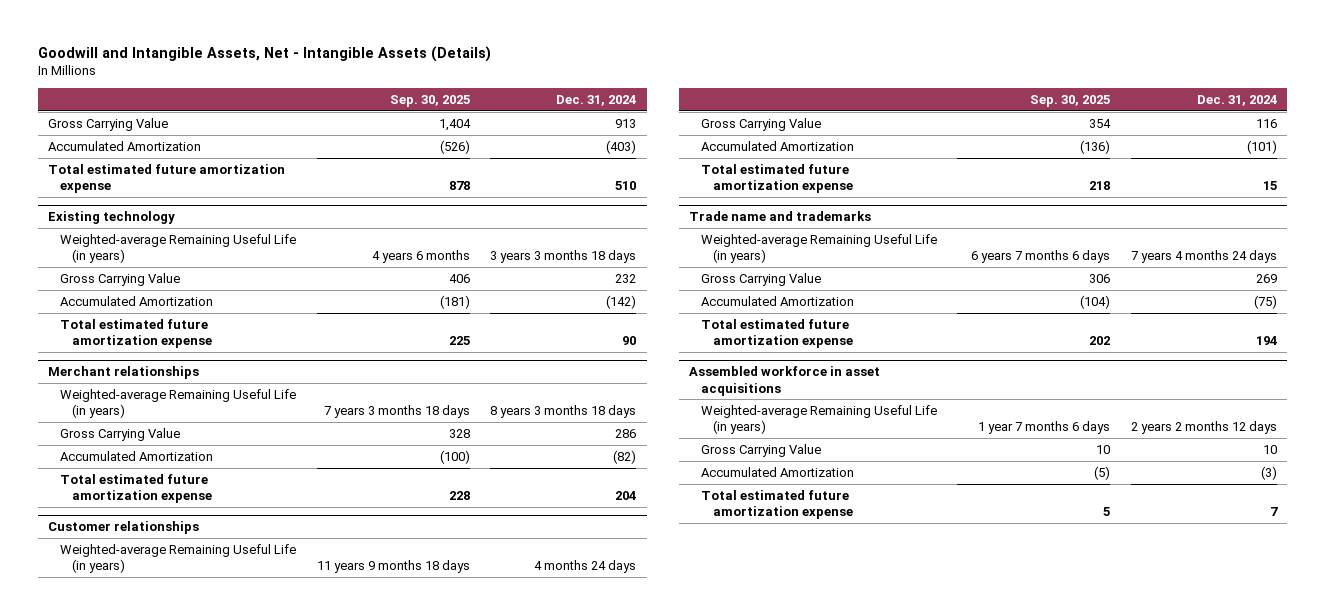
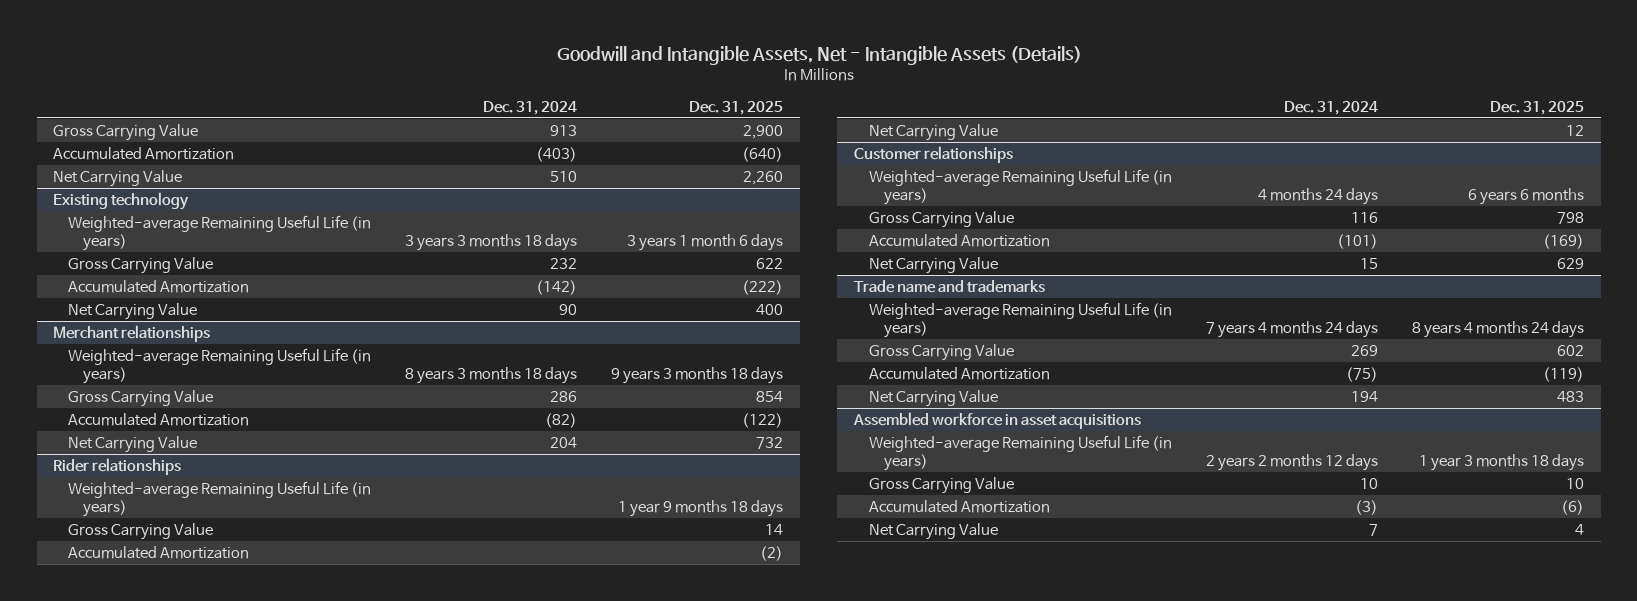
[389,94,470,107] Sep. 30, 2025 -> none
none -> [688,101,783,116] Dec. 31, 2025
[48,163,286,194] Total estimated future amortization expense -> [53,169,183,187] Net Carrying Value
[60,318,212,349] Total estimated future amortization expense -> [68,302,198,320] Net Carrying Value
[60,473,212,504] Total estimated future amortization expense -> [68,435,198,453] Net Carrying Value
none -> [53,457,182,475] Rider relationships
none -> [68,480,372,517] Weighted-average Remaining Useful Life (in years)
none -> [68,522,214,540] Gross Carrying Value
none -> [68,545,250,559] Accumulated Amortization
none -> [869,123,999,141] Net Carrying Value
[700,163,853,194] Total estimated future amortization expense -> [869,256,999,274] Net Carrying Value
[700,318,853,349] Total estimated future amortization expense -> [869,389,999,407] Net Carrying Value
[700,489,853,520] Total estimated future amortization expense -> [869,522,999,540] Net Carrying Value

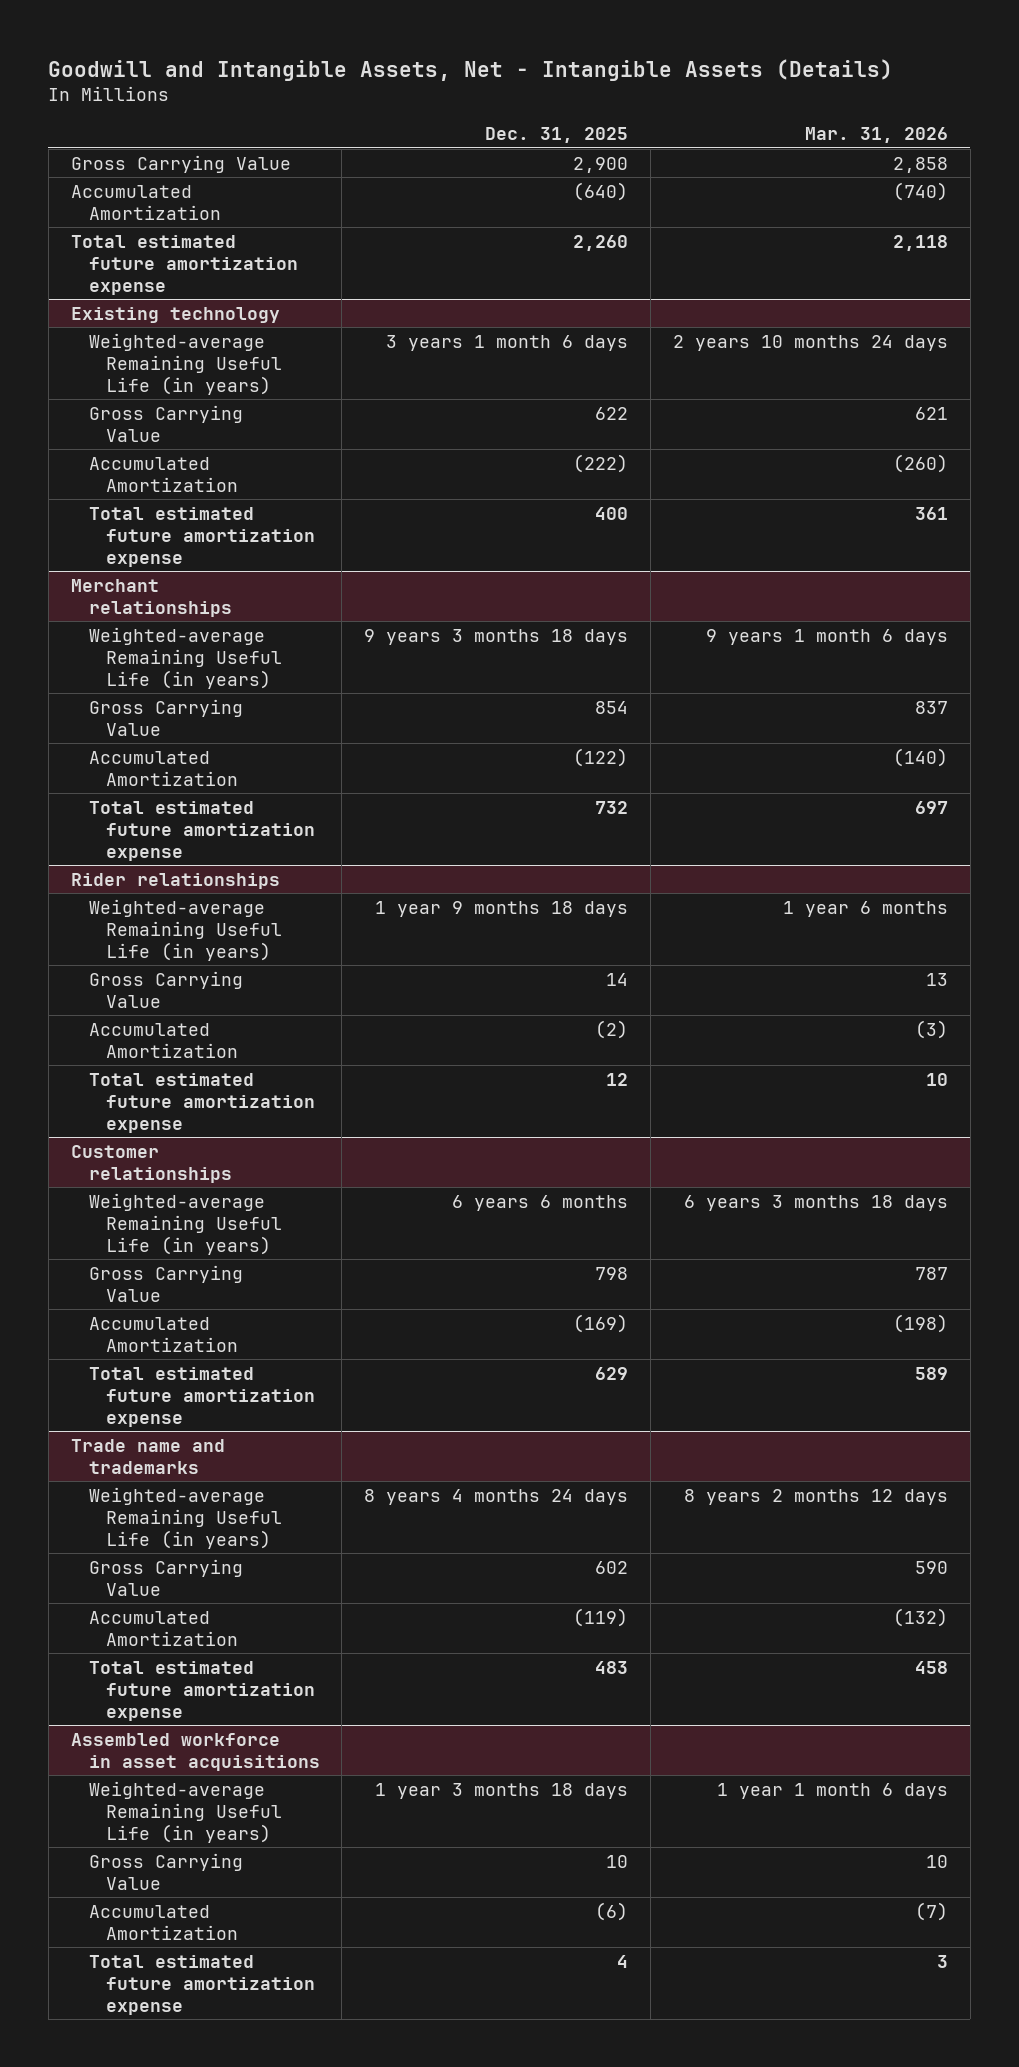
[483,101,578,116] Dec. 31, 2024 -> none
none -> [804,127,948,144] Mar. 31, 2026
[53,169,183,187] Net Carrying Value -> [70,234,298,295] Total estimated future amortization expense
[68,302,198,320] Net Carrying Value -> [88,506,316,567] Total estimated future amortization expense
[68,435,198,453] Net Carrying Value -> [88,800,316,861] Total estimated future amortization expense
[869,123,999,141] Net Carrying Value -> [88,1072,316,1133] Total estimated future amortization expense
[869,256,999,274] Net Carrying Value -> [88,1366,316,1427] Total estimated future amortization expense
[869,389,999,407] Net Carrying Value -> [88,1660,316,1721] Total estimated future amortization expense
[869,522,999,540] Net Carrying Value -> [88,1954,316,2015] Total estimated future amortization expense

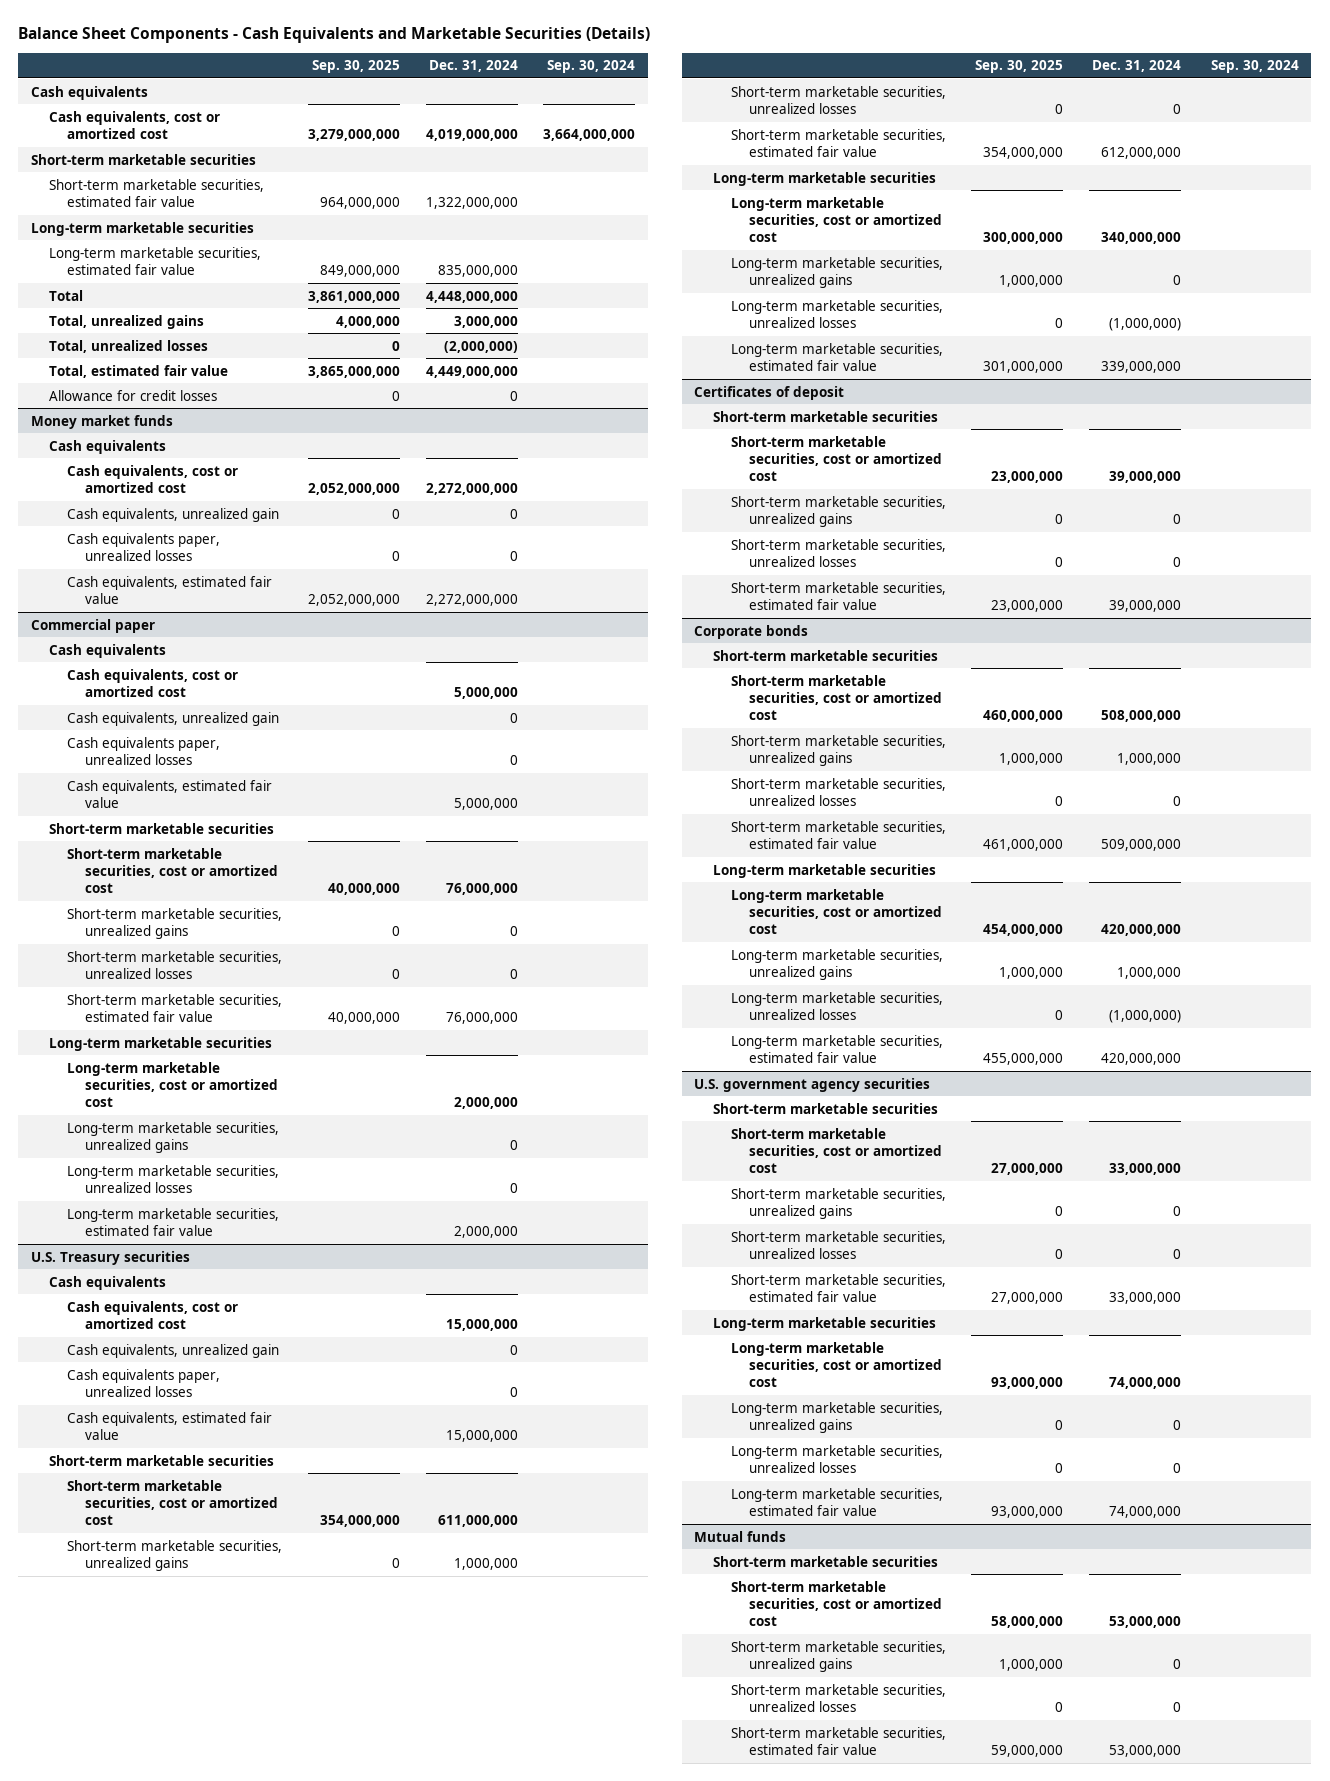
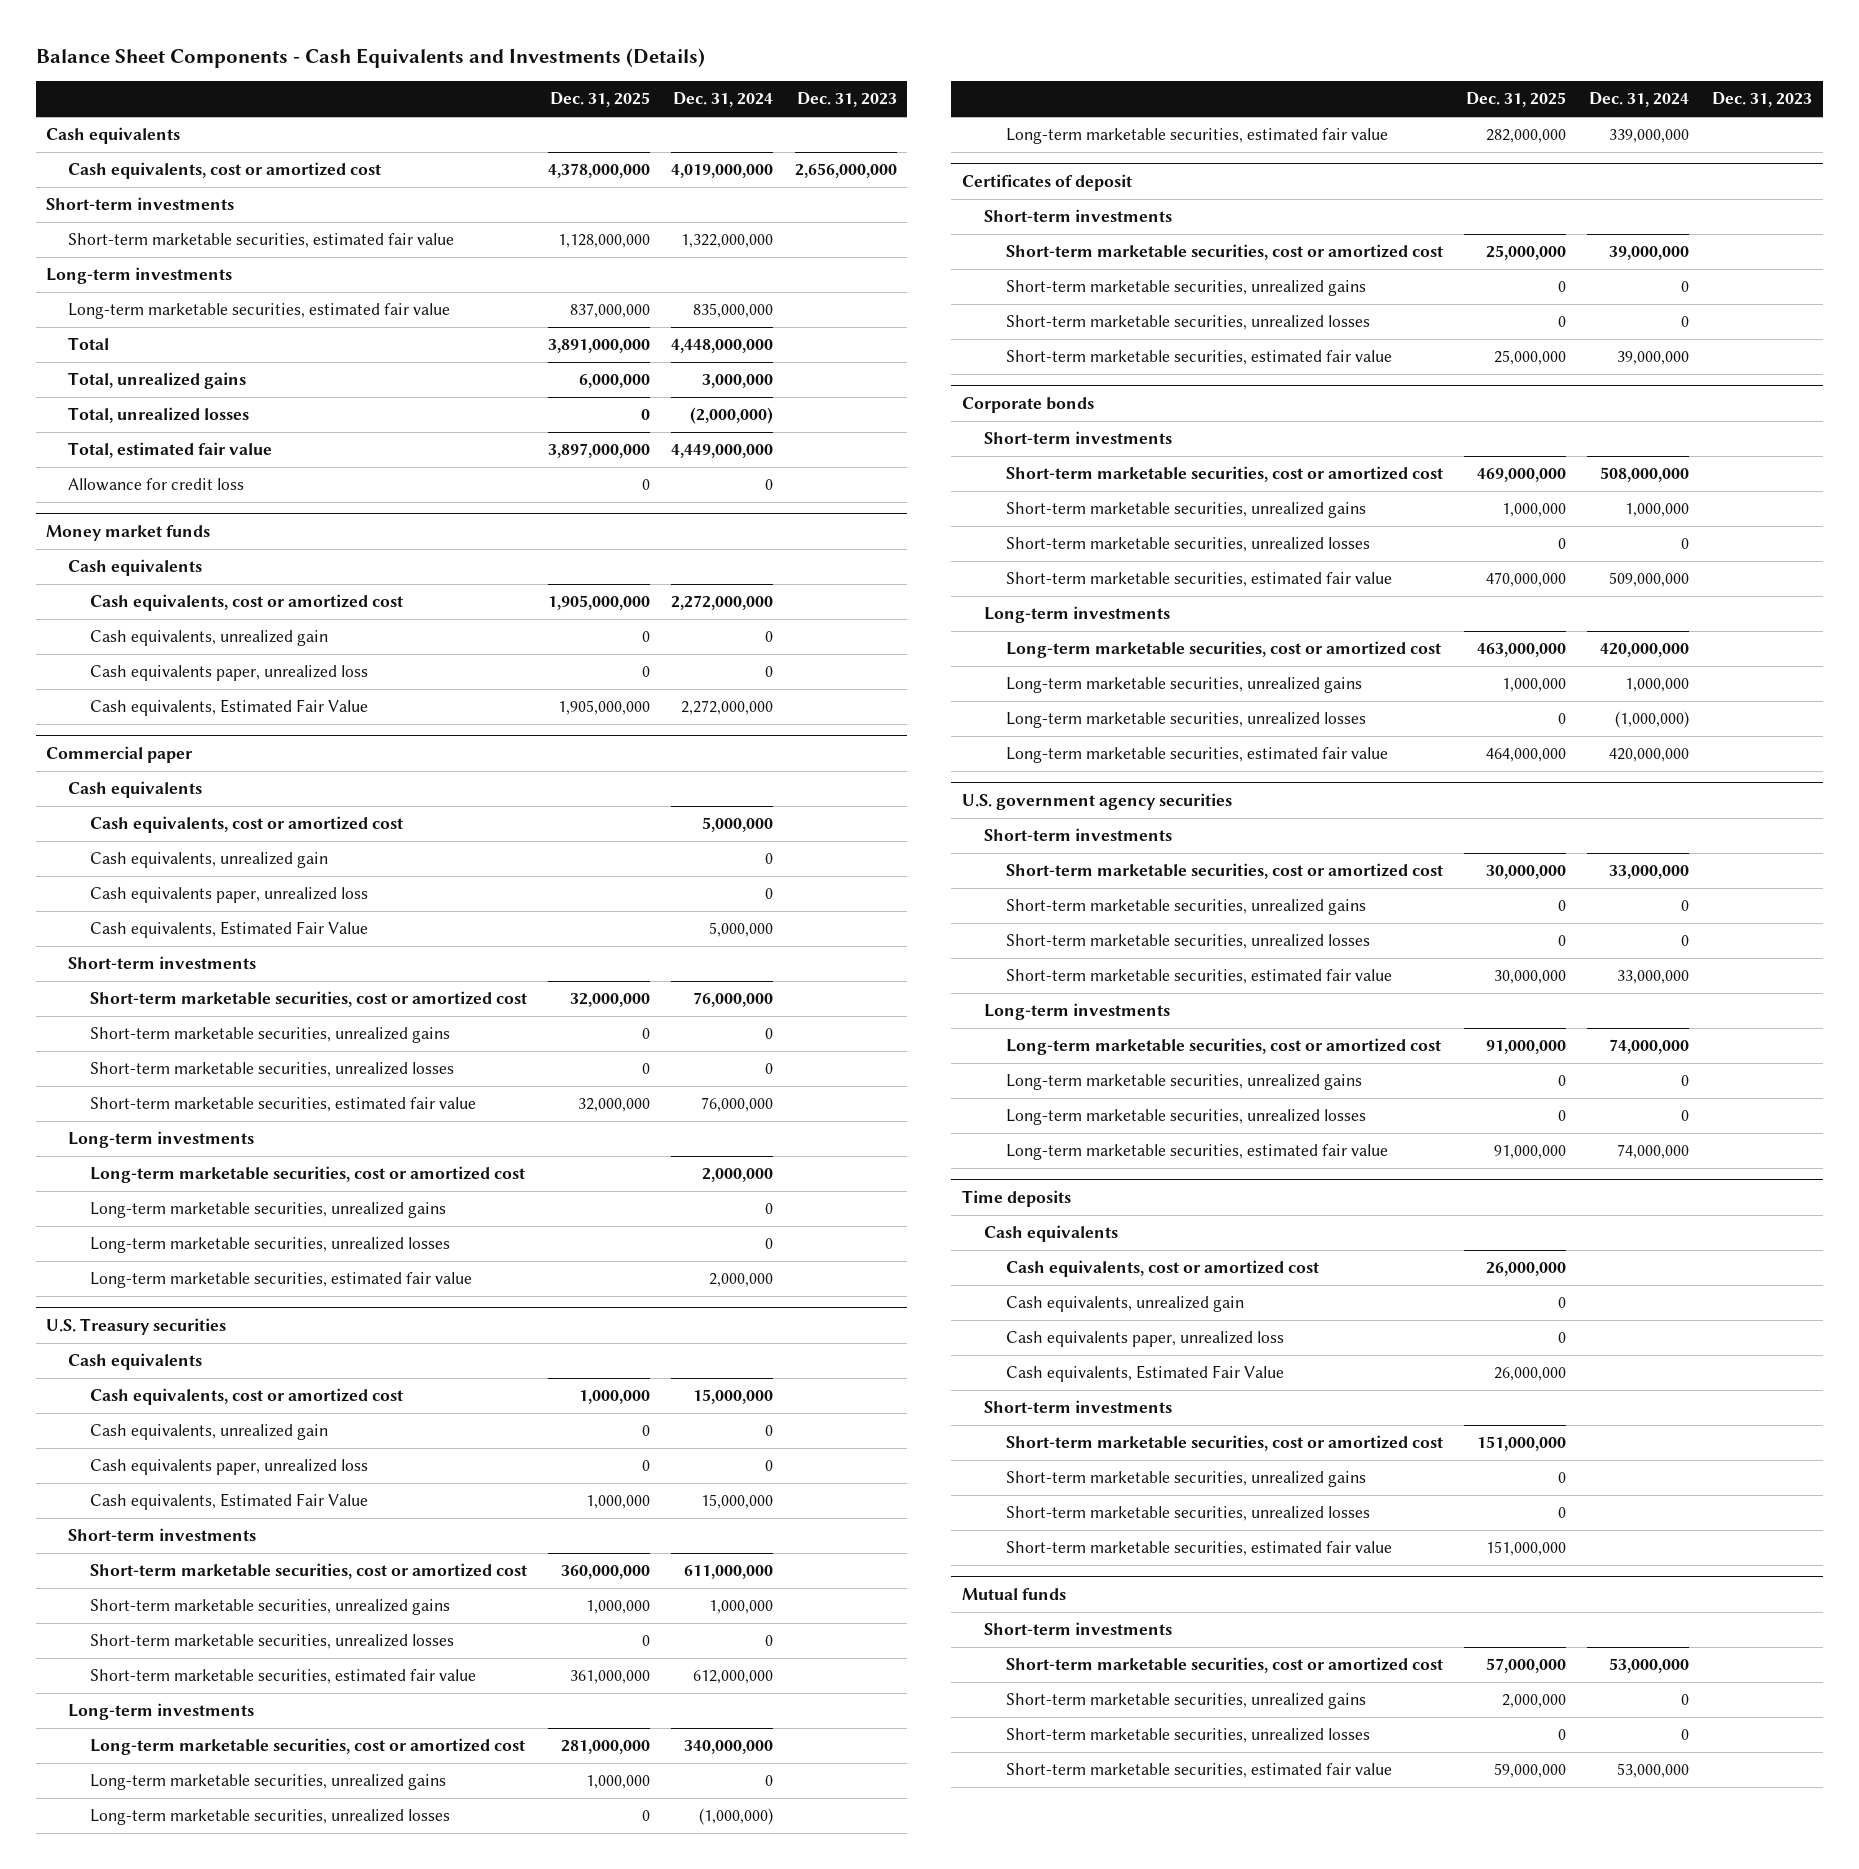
[18,27,651,44] Balance Sheet Components - Cash Equivalents and Marketable Securities (Details) -> [35,48,705,69] Balance Sheet Components - Cash Equivalents and Investments (Details)
[311,60,400,74] Sep. 30, 2025 -> none
[547,60,636,74] Sep. 30, 2024 -> none
none -> [549,92,650,108] Dec. 31, 2025
none -> [796,92,897,108] Dec. 31, 2023
[31,153,257,165] Short-term marketable securities -> [46,197,235,211] Short-term investments
[31,221,255,236] Long-term marketable securities -> [46,267,233,285] Long-term investments
[49,389,218,401] Allowance for credit losses -> [67,478,244,492] Allowance for credit loss
[67,532,221,561] Cash equivalents paper, unrealized losses -> [89,665,368,682] Cash equivalents paper, unrealized loss
[67,575,273,604] Cash equivalents, estimated fair value -> [89,699,368,717] Cash equivalents, Estimated Fair Value
[67,736,221,765] Cash equivalents paper, unrealized losses -> [89,887,368,904] Cash equivalents paper, unrealized loss
[67,779,273,808] Cash equivalents, estimated fair value -> [89,921,368,939] Cash equivalents, Estimated Fair Value
[49,822,275,834] Short-term marketable securities -> [67,956,256,970] Short-term investments
[49,1036,273,1051] Long-term marketable securities -> [67,1131,254,1149] Long-term investments
[67,1368,221,1397] Cash equivalents paper, unrealized losses -> [89,1459,368,1476] Cash equivalents paper, unrealized loss
[67,1411,273,1440] Cash equivalents, estimated fair value -> [89,1493,368,1511] Cash equivalents, Estimated Fair Value
[49,1454,275,1466] Short-term marketable securities -> [67,1528,256,1542] Short-term investments
[712,171,936,186] Long-term marketable securities -> [67,1703,254,1721] Long-term investments
[712,410,938,422] Short-term marketable securities -> [983,209,1172,223] Short-term investments
[712,649,938,661] Short-term marketable securities -> [983,431,1172,445] Short-term investments
[712,863,936,878] Long-term marketable securities -> [983,606,1170,624] Long-term investments
[712,1102,938,1114] Short-term marketable securities -> [983,828,1172,842] Short-term investments
[712,1316,936,1331] Long-term marketable securities -> [983,1003,1170,1021] Long-term investments
none -> [962,1189,1072,1207] Time deposits
none -> [983,1225,1118,1243] Cash equivalents
none -> [1005,1260,1319,1278] Cash equivalents, cost or amortized cost
none -> [1005,1296,1244,1313] Cash equivalents, unrealized gain
none -> [1005,1331,1284,1348] Cash equivalents paper, unrealized loss
none -> [1005,1365,1284,1383] Cash equivalents, Estimated Fair Value
none -> [983,1400,1172,1414] Short-term investments
none -> [1005,1435,1443,1452] Short-term marketable securities, cost or amortized cost
none -> [1005,1471,1366,1488] Short-term marketable securities, unrealized gains
none -> [1005,1506,1370,1522] Short-term marketable securities, unrealized losses
none -> [1005,1541,1392,1557] Short-term marketable securities, estimated fair value
[712,1555,938,1567] Short-term marketable securities -> [983,1622,1172,1636] Short-term investments

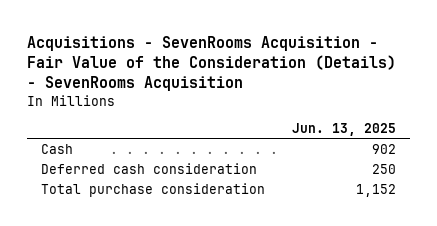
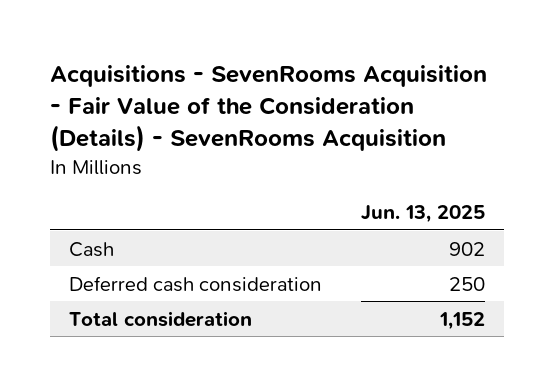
[40,182,265,197] Total purchase consideration -> [68,310,252,327] Total consideration

